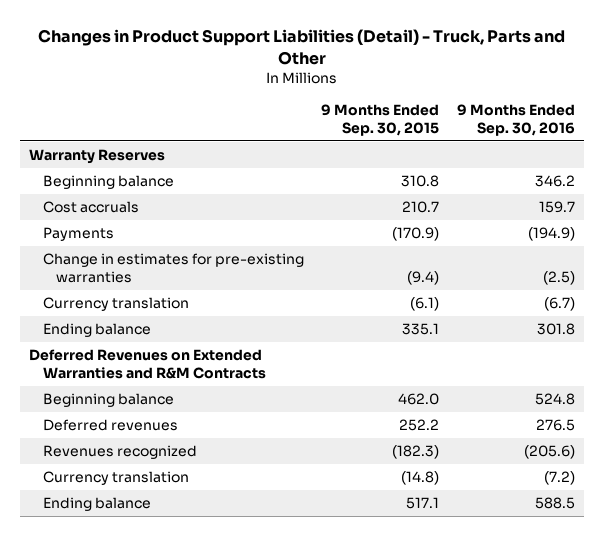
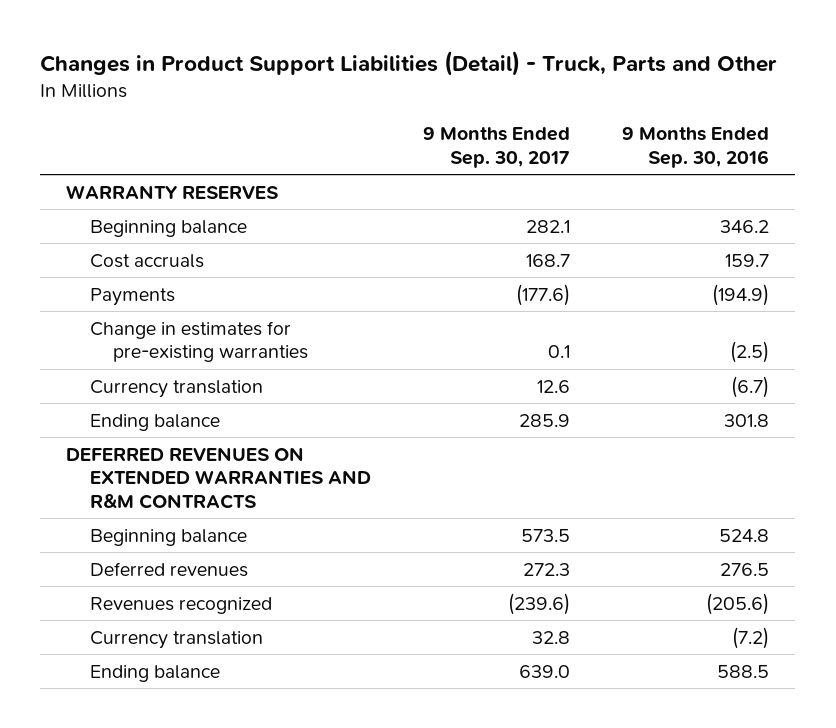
[321,104,440,137] 9 Months Ended Sep. 30, 2015 -> none
none -> [422,127,570,168] 9 Months Ended Sep. 30, 2017
[28,149,165,165] Warranty Reserves -> [66,184,279,199] WARRANTY RESERVES
[28,349,266,380] Deferred Revenues on Extended Warranties and R&M Contracts -> [66,446,371,509] DEFERRED REVENUES ON EXTENDED WARRANTIES AND R&M CONTRACTS

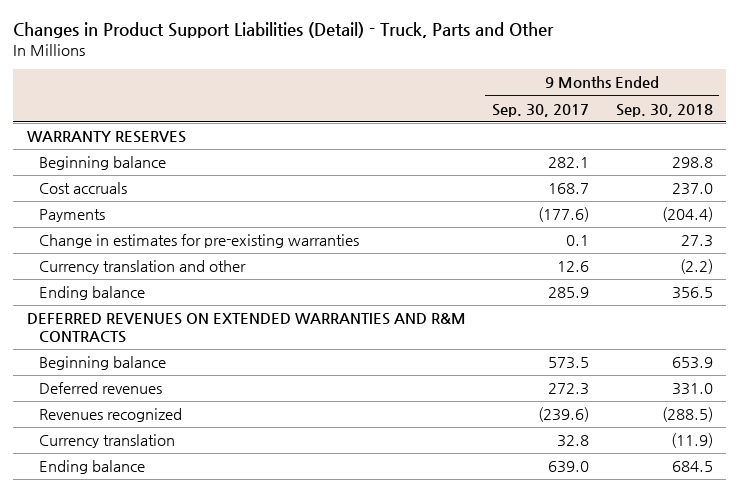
[622,127,770,168] 9 Months Ended Sep. 30, 2016 -> none
none -> [615,103,713,117] Sep. 30, 2018
[89,379,263,398] Currency translation -> [38,260,246,275] Currency translation and other

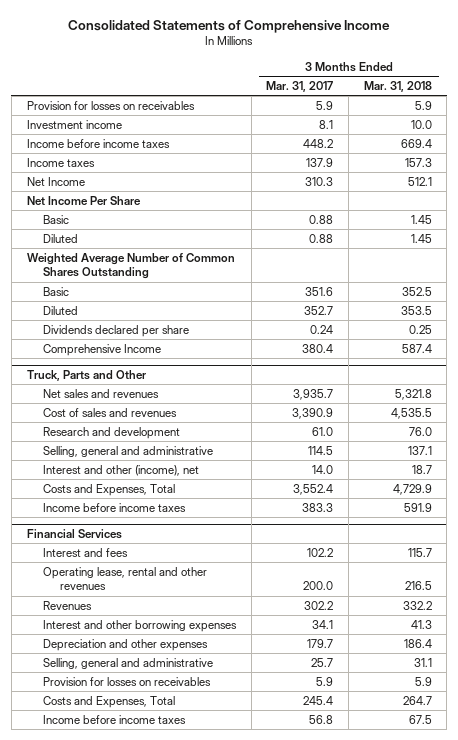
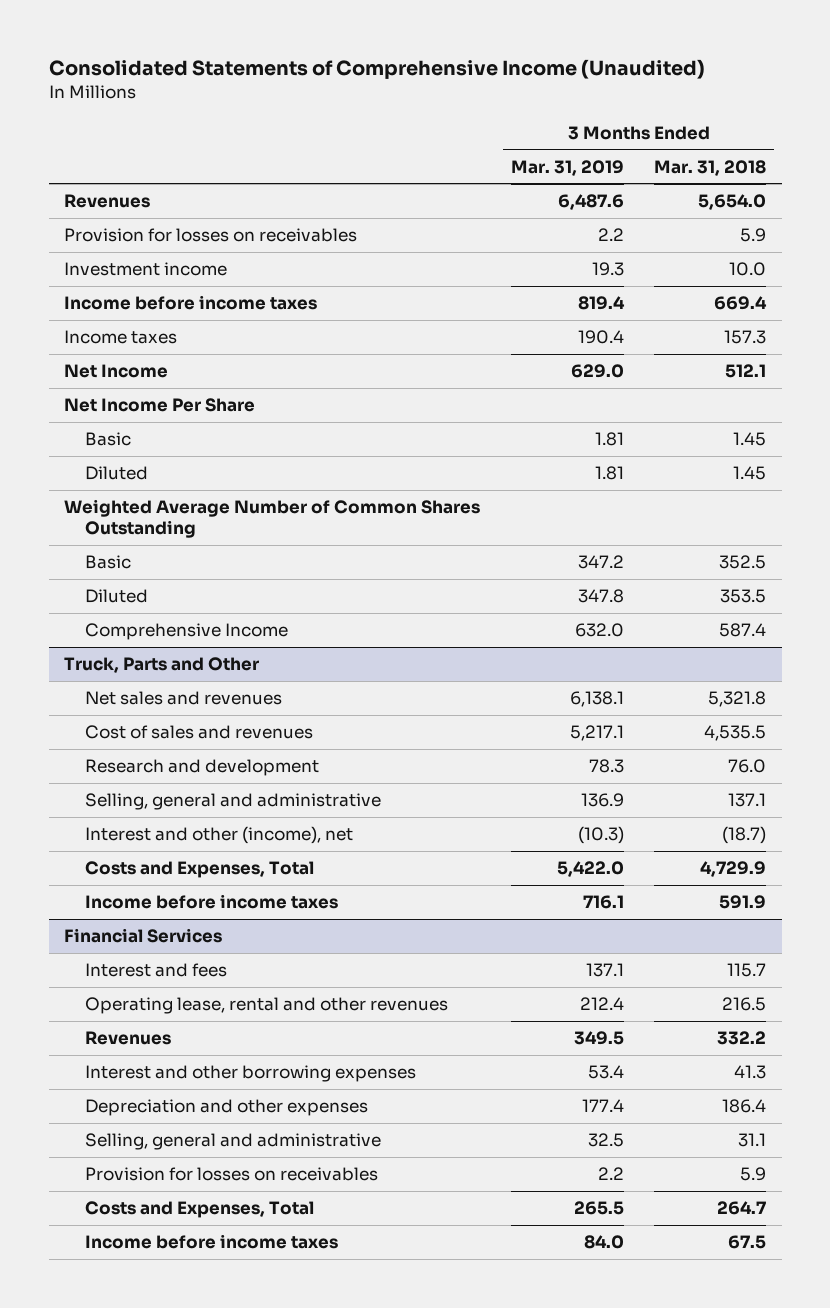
[68,19,391,33] Consolidated Statements of Comprehensive Income -> [48,59,705,80] Consolidated Statements of Comprehensive Income (Unaudited)
[266,80,334,92] Mar. 31, 2017 -> none
none -> [510,159,624,176] Mar. 31, 2019
none -> [64,194,151,209] Revenues
[43,324,190,337] Dividends declared per share -> none
[411,464,432,474] 18.7 -> [722,826,767,845] (18.7)

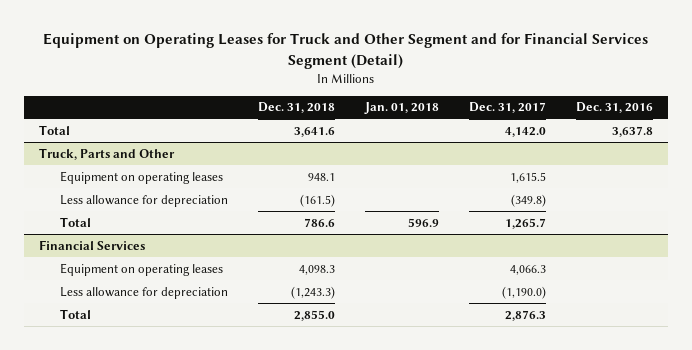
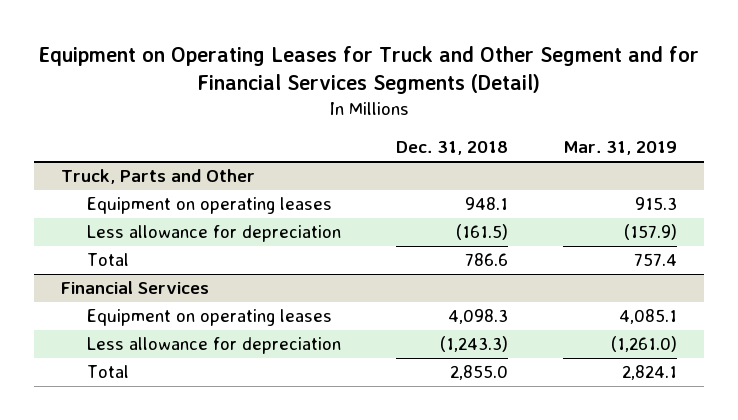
[42,33,648,69] Equipment on Operating Leases for Truck and Other Segment and for Financial Services Segment (Detail) -> [38,45,699,95] Equipment on Operating Leases for Truck and Other Segment and for Financial Services Segments (Detail)
[363,102,439,115] Jan. 01, 2018 -> none
[469,102,547,114] Dec. 31, 2017 -> none
[576,102,654,114] Dec. 31, 2016 -> none
none -> [562,141,677,156] Mar. 31, 2019
[38,124,70,135] Total -> none

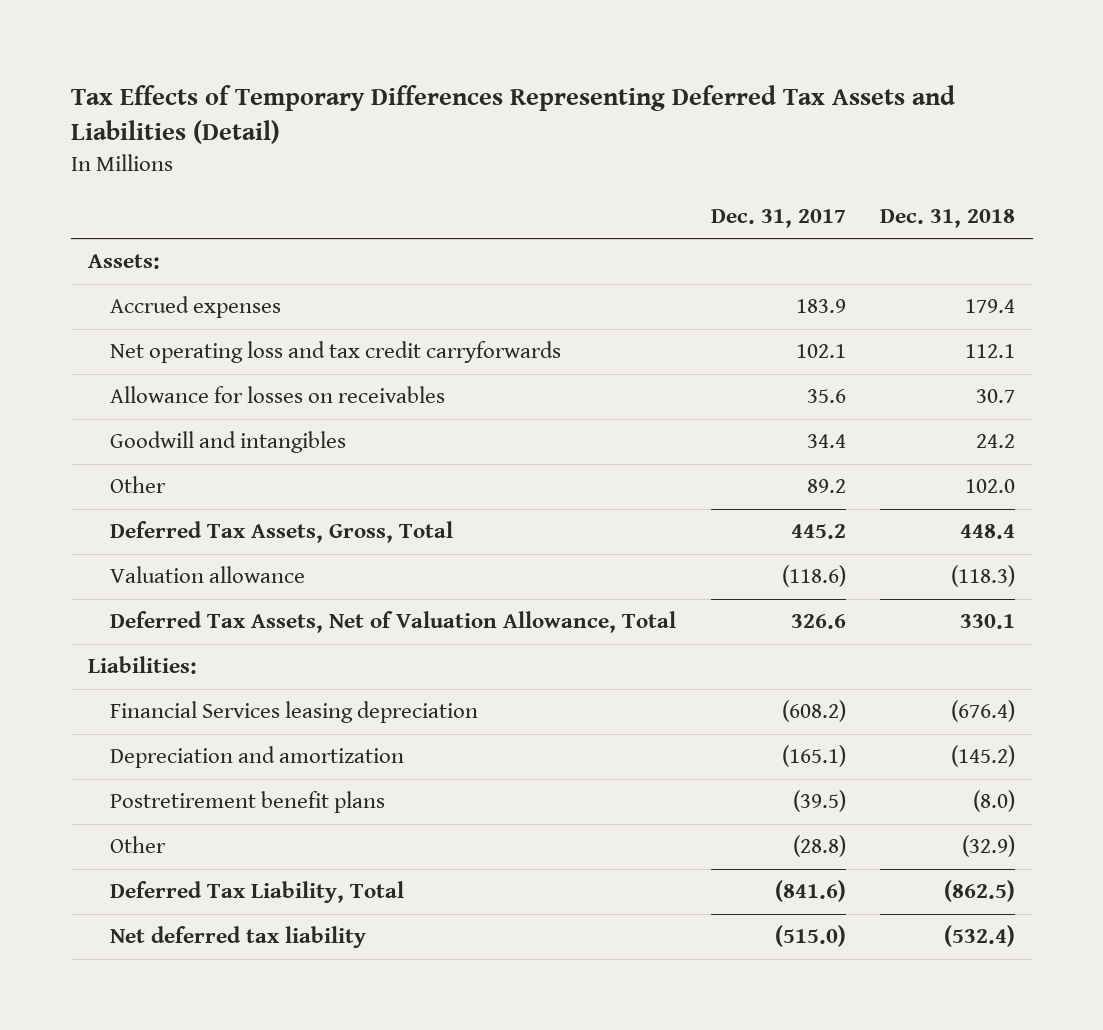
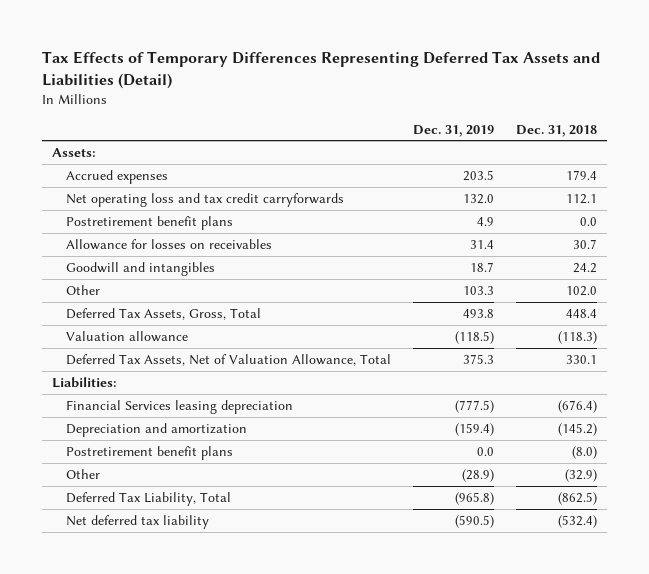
[710,208,846,228] Dec. 31, 2017 -> none
none -> [412,124,494,137] Dec. 31, 2019
none -> [66,215,234,230] Postretirement benefit plans

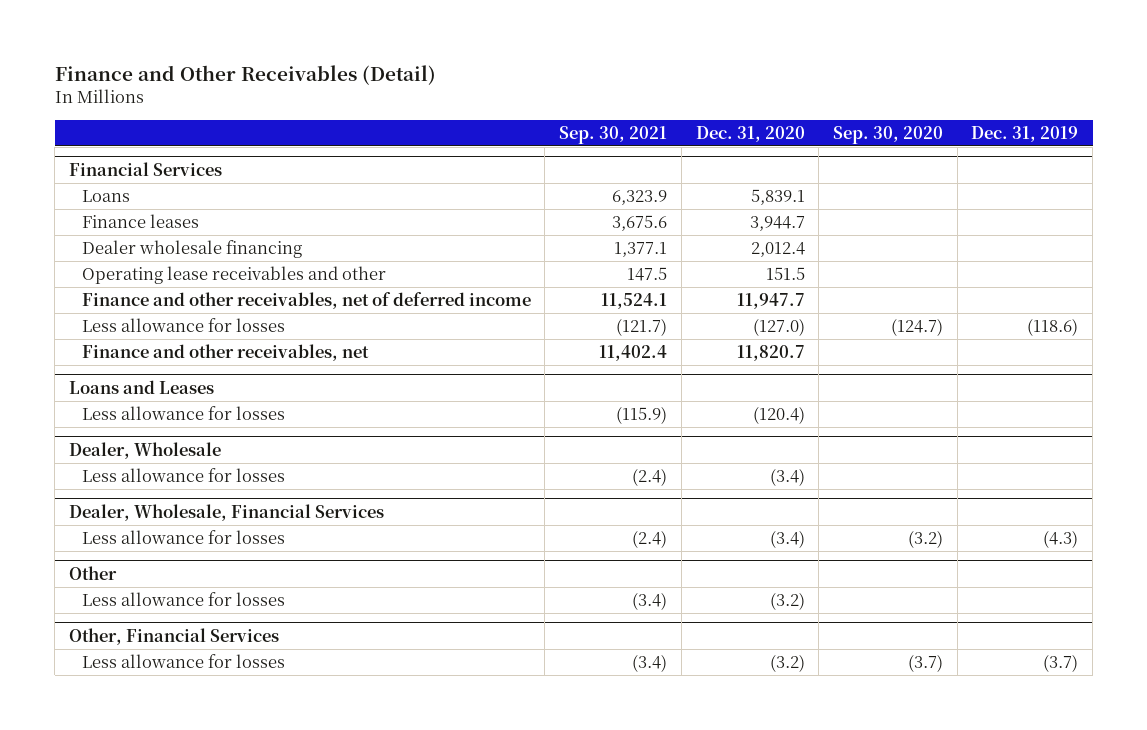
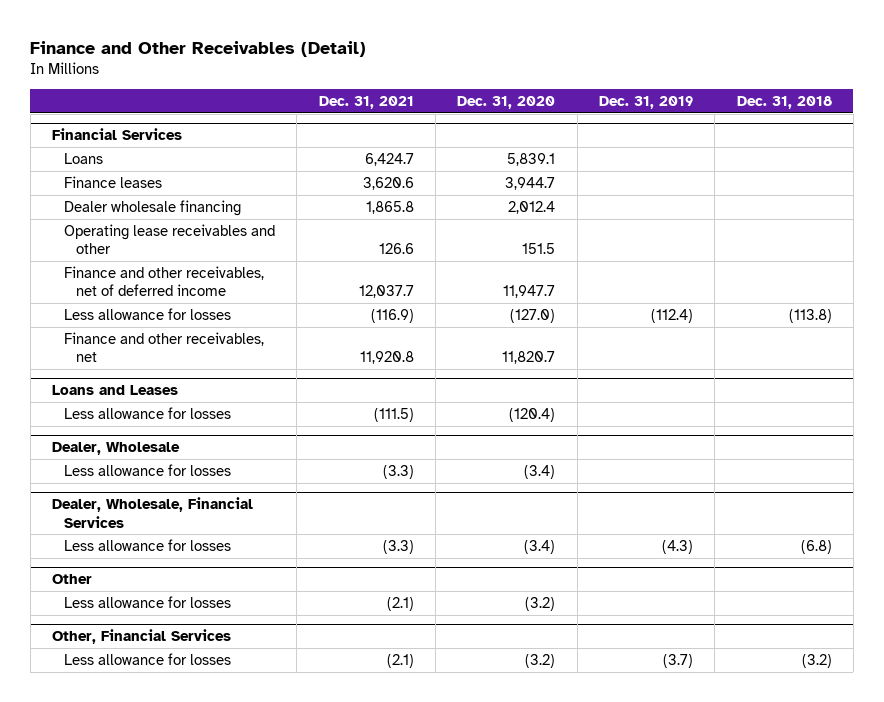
[559,125,668,144] Sep. 30, 2021 -> none
[832,125,943,144] Sep. 30, 2020 -> none
none -> [318,96,414,110] Dec. 31, 2021
none -> [736,96,832,110] Dec. 31, 2018
[1027,318,1079,337] (118.6) -> [650,309,693,324] (112.4)

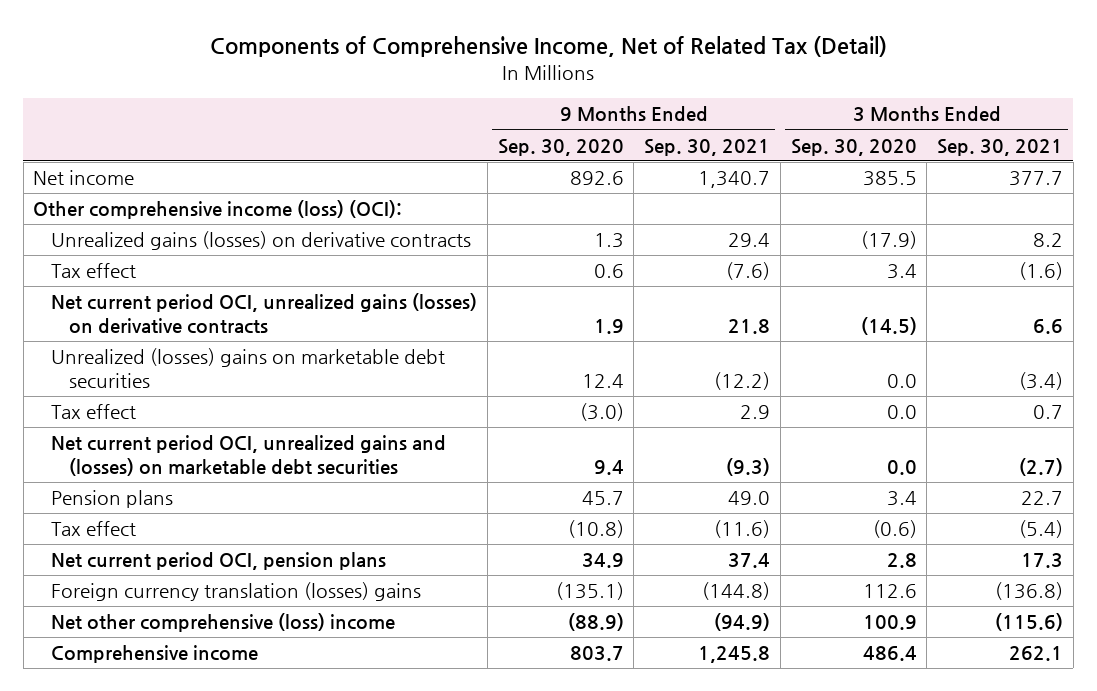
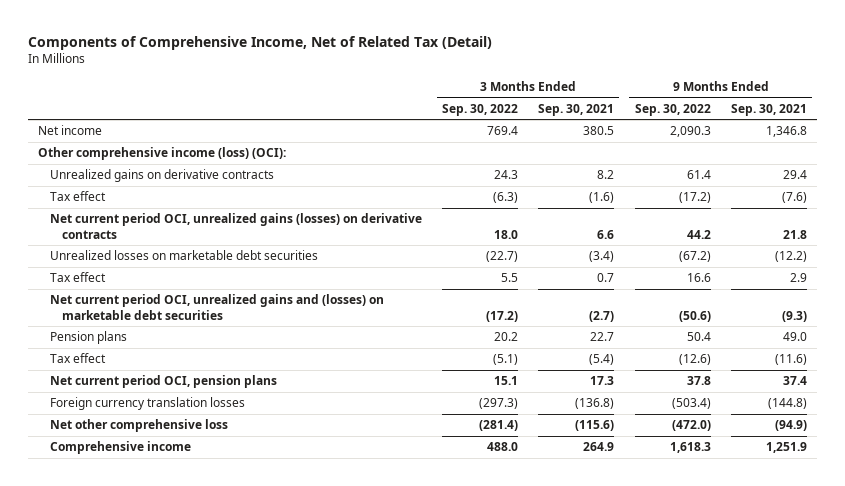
[497,138,624,156] Sep. 30, 2020 -> none
[790,138,917,156] Sep. 30, 2020 -> none
none -> [442,103,519,116] Sep. 30, 2022
none -> [634,103,711,116] Sep. 30, 2022
[698,171,771,189] 1,340.7 -> [765,126,807,138] 1,346.8
[1009,171,1064,187] 377.7 -> [583,126,615,136] 380.5
[51,231,472,251] Unrealized gains (losses) on derivative contracts -> [49,169,274,183] Unrealized gains on derivative contracts
[51,348,446,389] Unrealized (losses) gains on marketable debt securities -> [49,250,318,261] Unrealized losses on marketable debt securities
[51,582,422,602] Foreign currency translation (losses) gains -> [49,397,245,411] Foreign currency translation losses
[51,613,396,633] Net other comprehensive (loss) income -> [49,419,228,433] Net other comprehensive loss
[698,646,771,664] 1,245.8 -> [765,442,807,454] 1,251.9
[1009,646,1064,662] 262.1 -> [583,442,615,452] 264.9

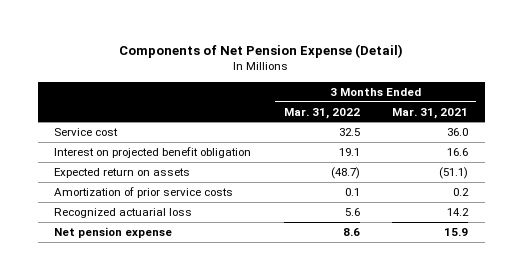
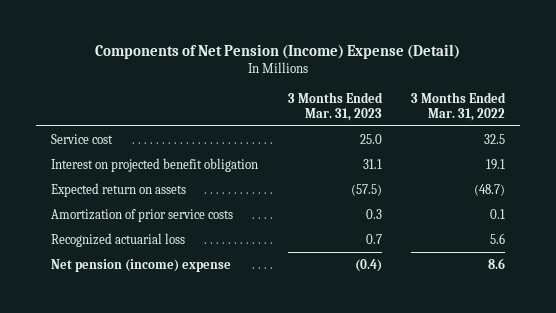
[119,44,404,59] Components of Net Pension Expense (Detail) -> [95,43,461,59] Components of Net Pension (Income) Expense (Detail)
[392,107,469,119] Mar. 31, 2021 -> none
none -> [287,91,383,121] 3 Months Ended Mar. 31, 2023
[53,226,172,238] Net pension expense -> [51,258,232,272] Net pension (income) expense

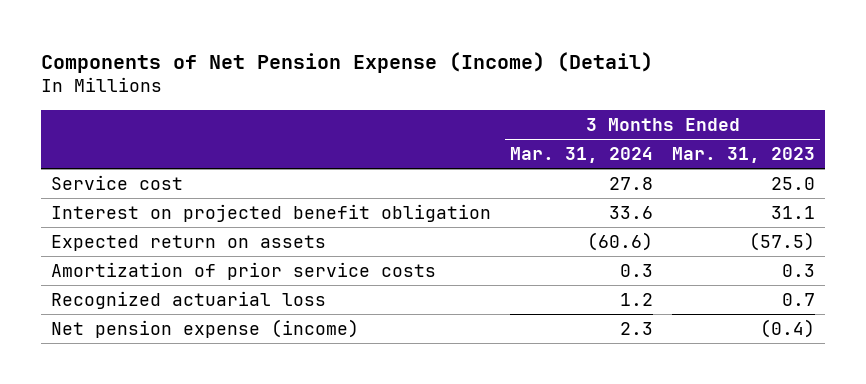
[95,43,461,59] Components of Net Pension (Income) Expense (Detail) -> [41,51,654,73] Components of Net Pension Expense (Income) (Detail)
[411,91,507,121] 3 Months Ended Mar. 31, 2022 -> none
none -> [510,147,654,164] Mar. 31, 2024
[51,258,232,272] Net pension (income) expense -> [50,318,359,338] Net pension expense (income)

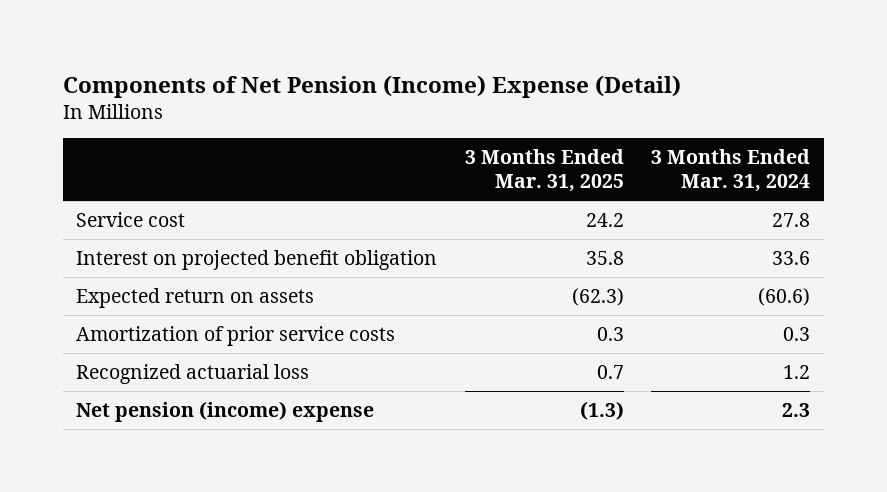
[41,51,654,73] Components of Net Pension Expense (Income) (Detail) -> [62,74,681,98] Components of Net Pension (Income) Expense (Detail)
[672,147,816,164] Mar. 31, 2023 -> none
none -> [464,149,624,193] 3 Months Ended Mar. 31, 2025
[50,318,359,338] Net pension expense (income) -> [76,400,375,422] Net pension (income) expense

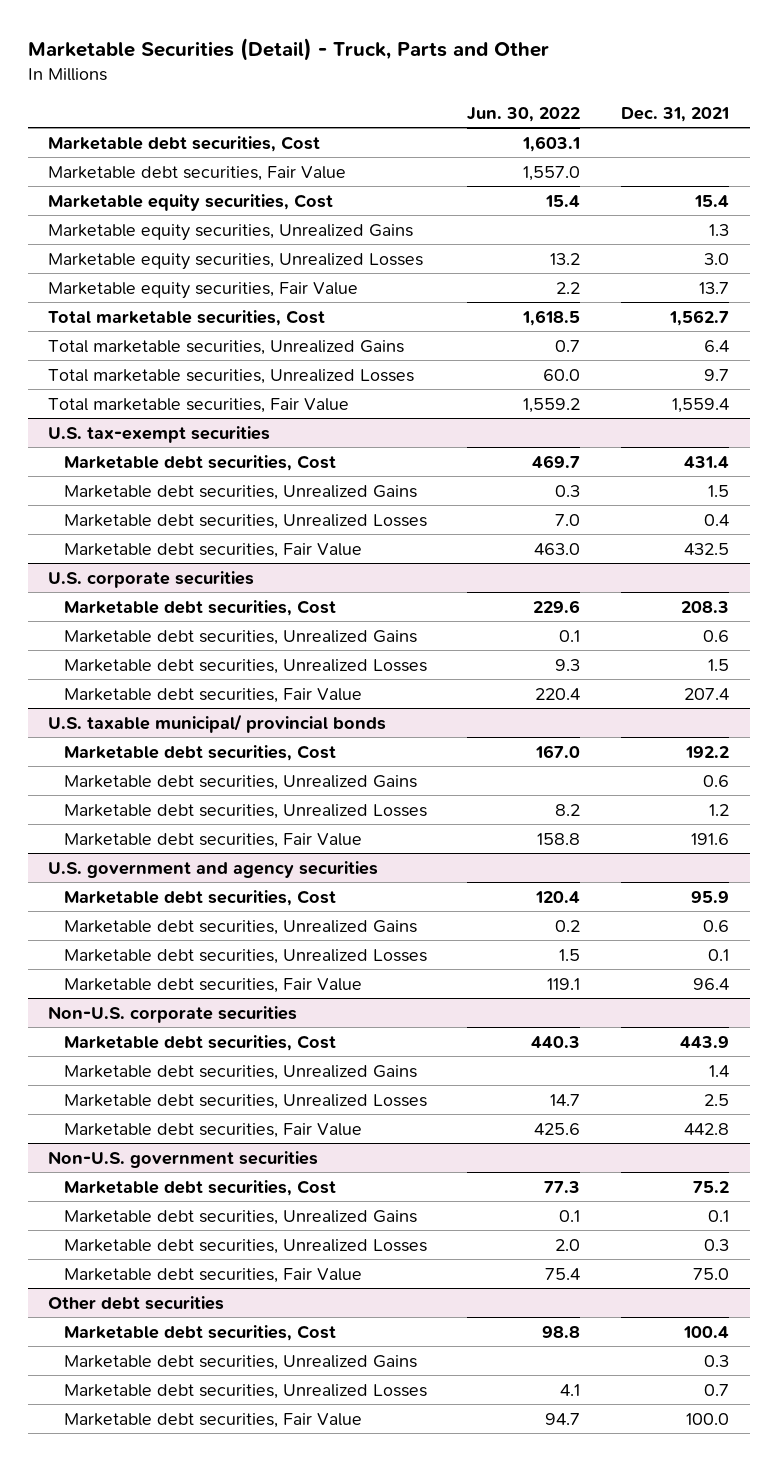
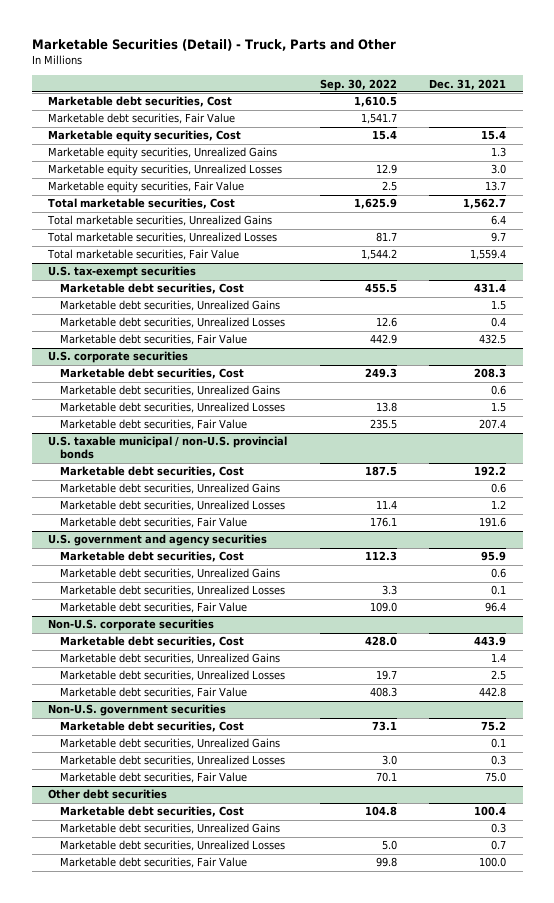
[467,106,581,122] Jun. 30, 2022 -> none
none -> [319,78,397,91] Sep. 30, 2022
[48,713,387,733] U.S. taxable municipal/ provincial bonds -> [47,436,287,460] U.S. taxable municipal / non-U.S. provincial bonds

